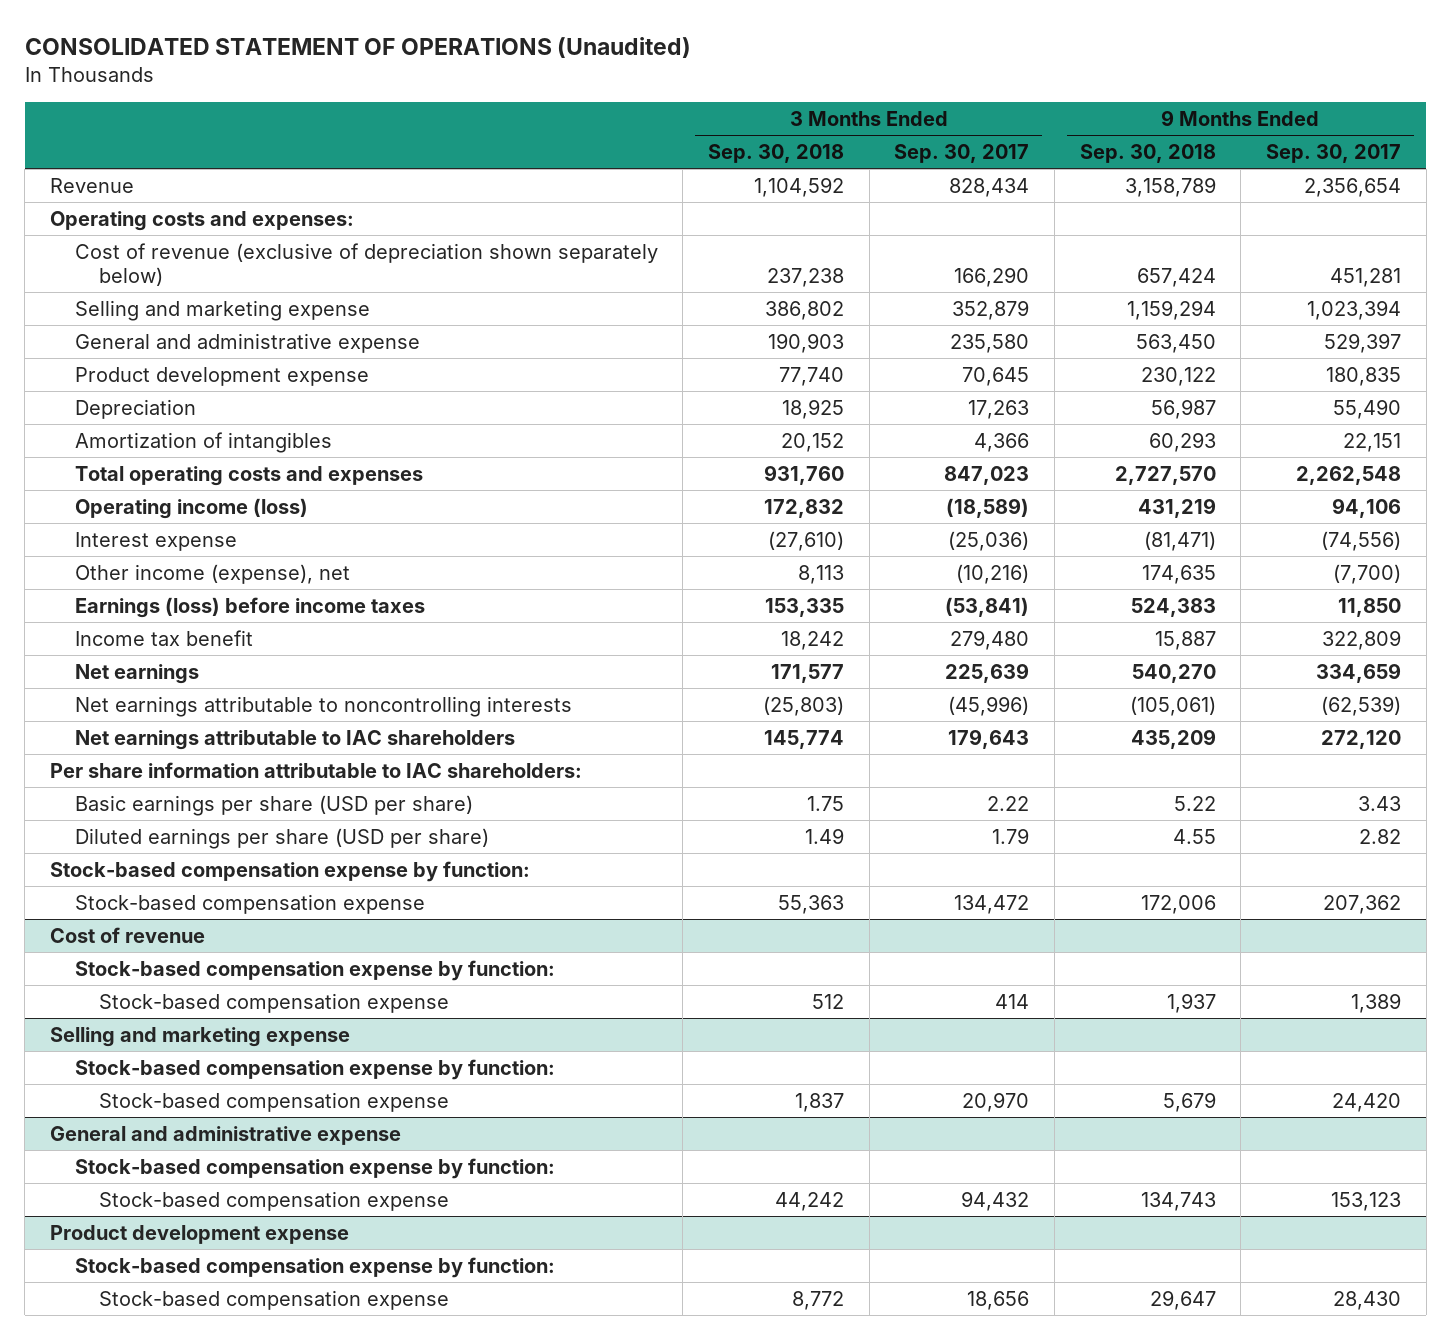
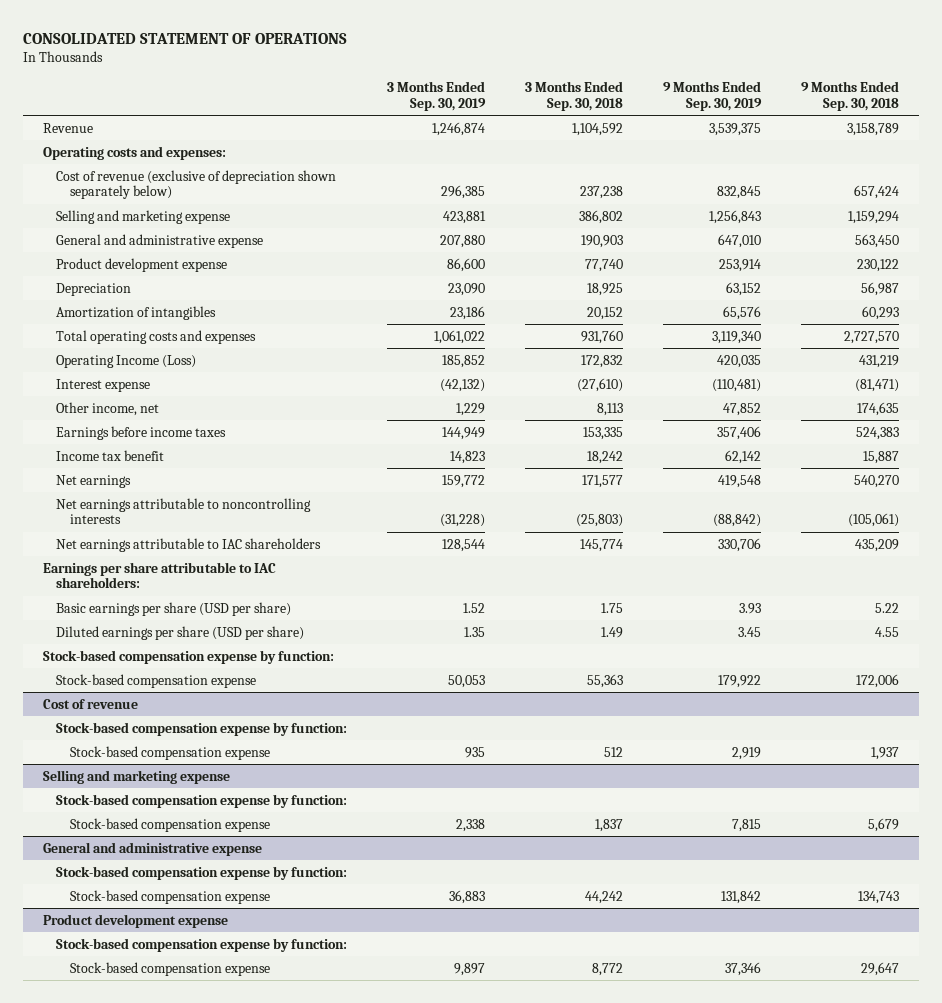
[24,37,691,59] CONSOLIDATED STATEMENT OF OPERATIONS (Unaudited) -> [22,32,347,44] CONSOLIDATED STATEMENT OF OPERATIONS
[894,144,1030,164] Sep. 30, 2017 -> none
[1266,144,1402,164] Sep. 30, 2017 -> none
none -> [387,81,487,112] 3 Months Ended Sep. 30, 2019
none -> [663,81,763,112] 9 Months Ended Sep. 30, 2019
[74,497,308,519] Operating income (loss) -> [56,354,197,368] Operating Income (Loss)
[74,563,350,584] Other income (expense), net -> [56,401,160,416] Other income, net
[74,596,425,618] Earnings (loss) before income taxes -> [56,425,227,440] Earnings before income taxes
[49,761,582,778] Per share information attributable to IAC shareholders: -> [42,561,276,589] Earnings per share attributable to IAC shareholders:

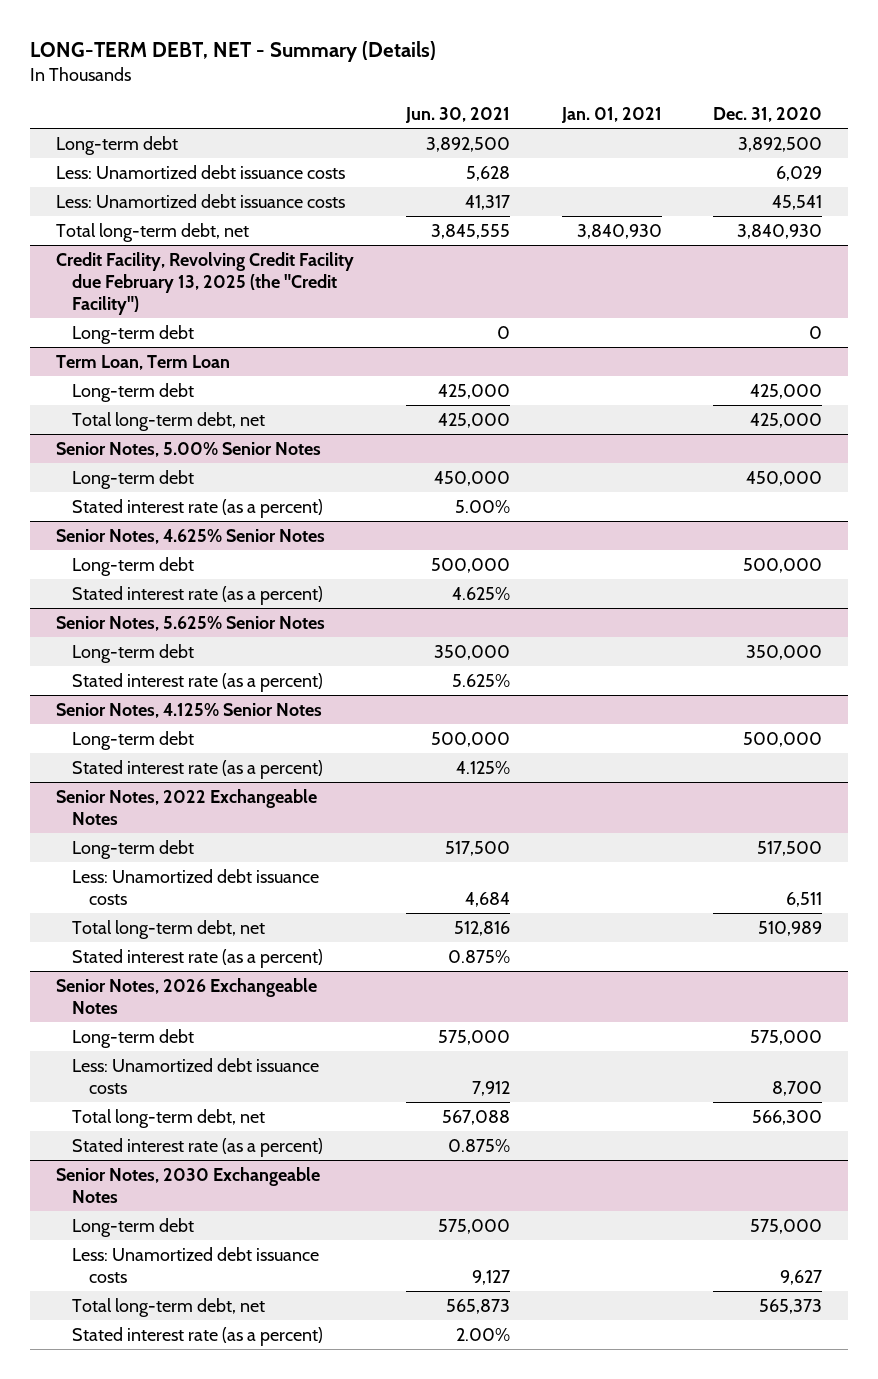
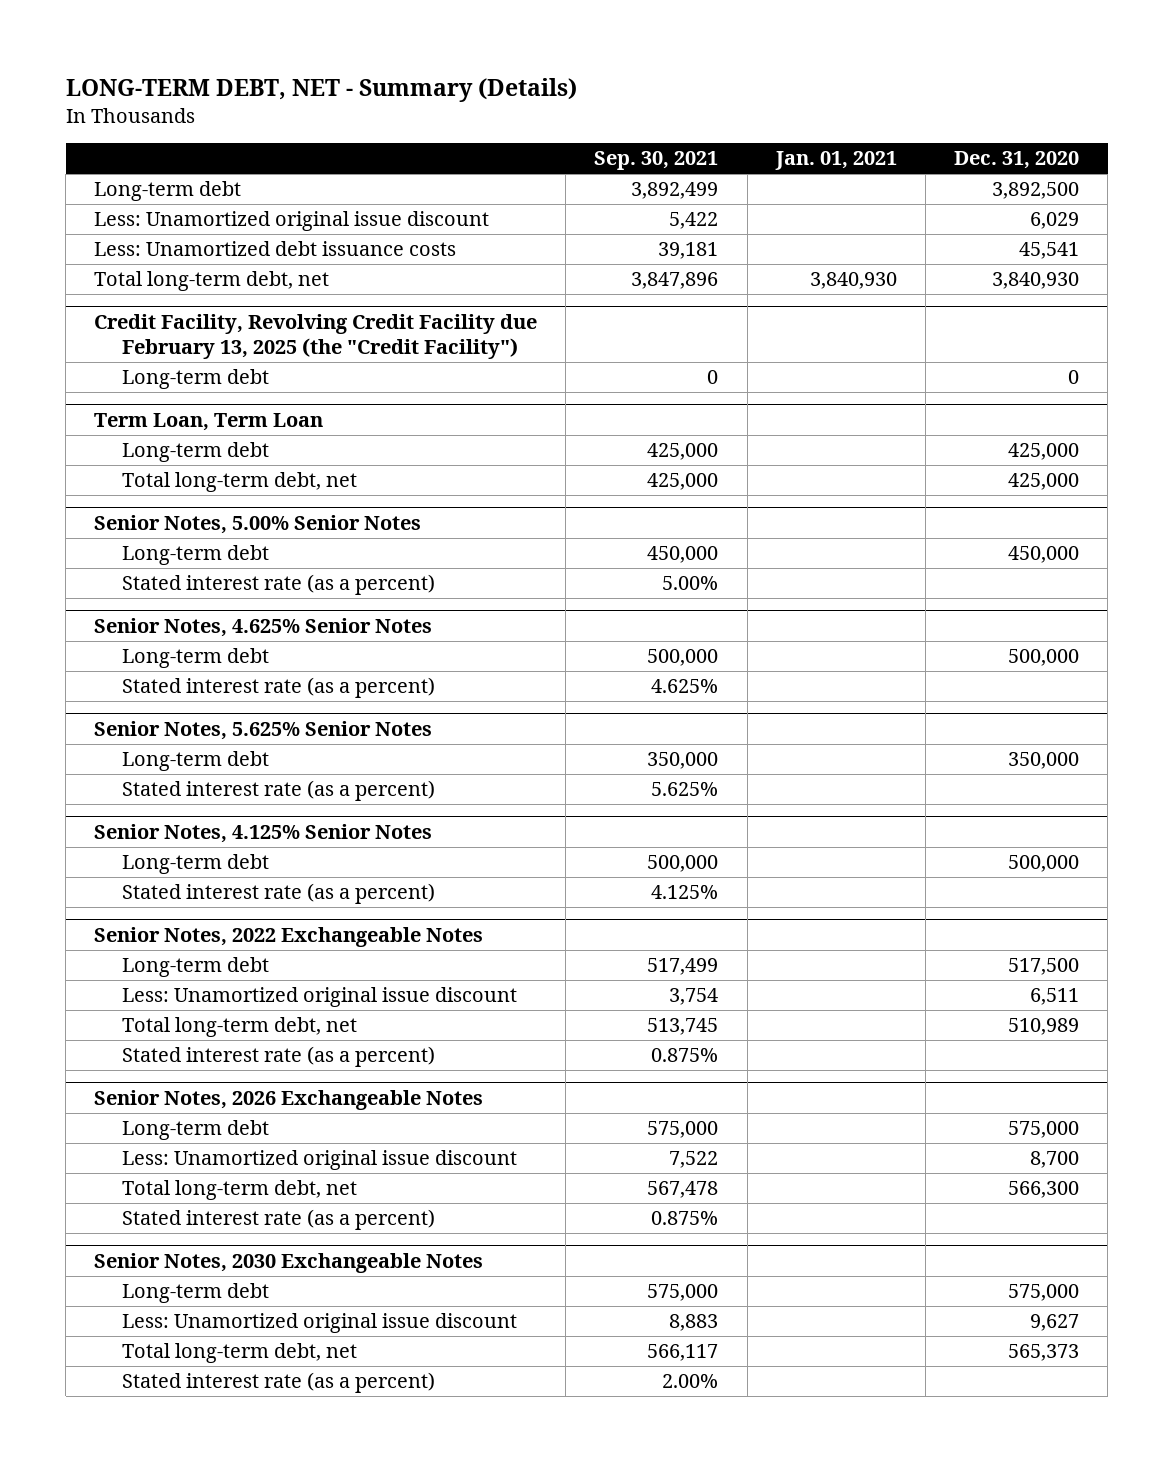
[404,106,510,123] Jun. 30, 2021 -> none
none -> [594,151,719,171] Sep. 30, 2021
[55,164,345,179] Less: Unamortized debt issuance costs -> [94,211,490,232] Less: Unamortized original issue discount
[72,868,320,905] Less: Unamortized debt issuance costs -> [121,987,517,1008] Less: Unamortized original issue discount
[72,1057,320,1094] Less: Unamortized debt issuance costs -> [121,1150,517,1171] Less: Unamortized original issue discount
[72,1246,320,1283] Less: Unamortized debt issuance costs -> [121,1313,517,1334] Less: Unamortized original issue discount

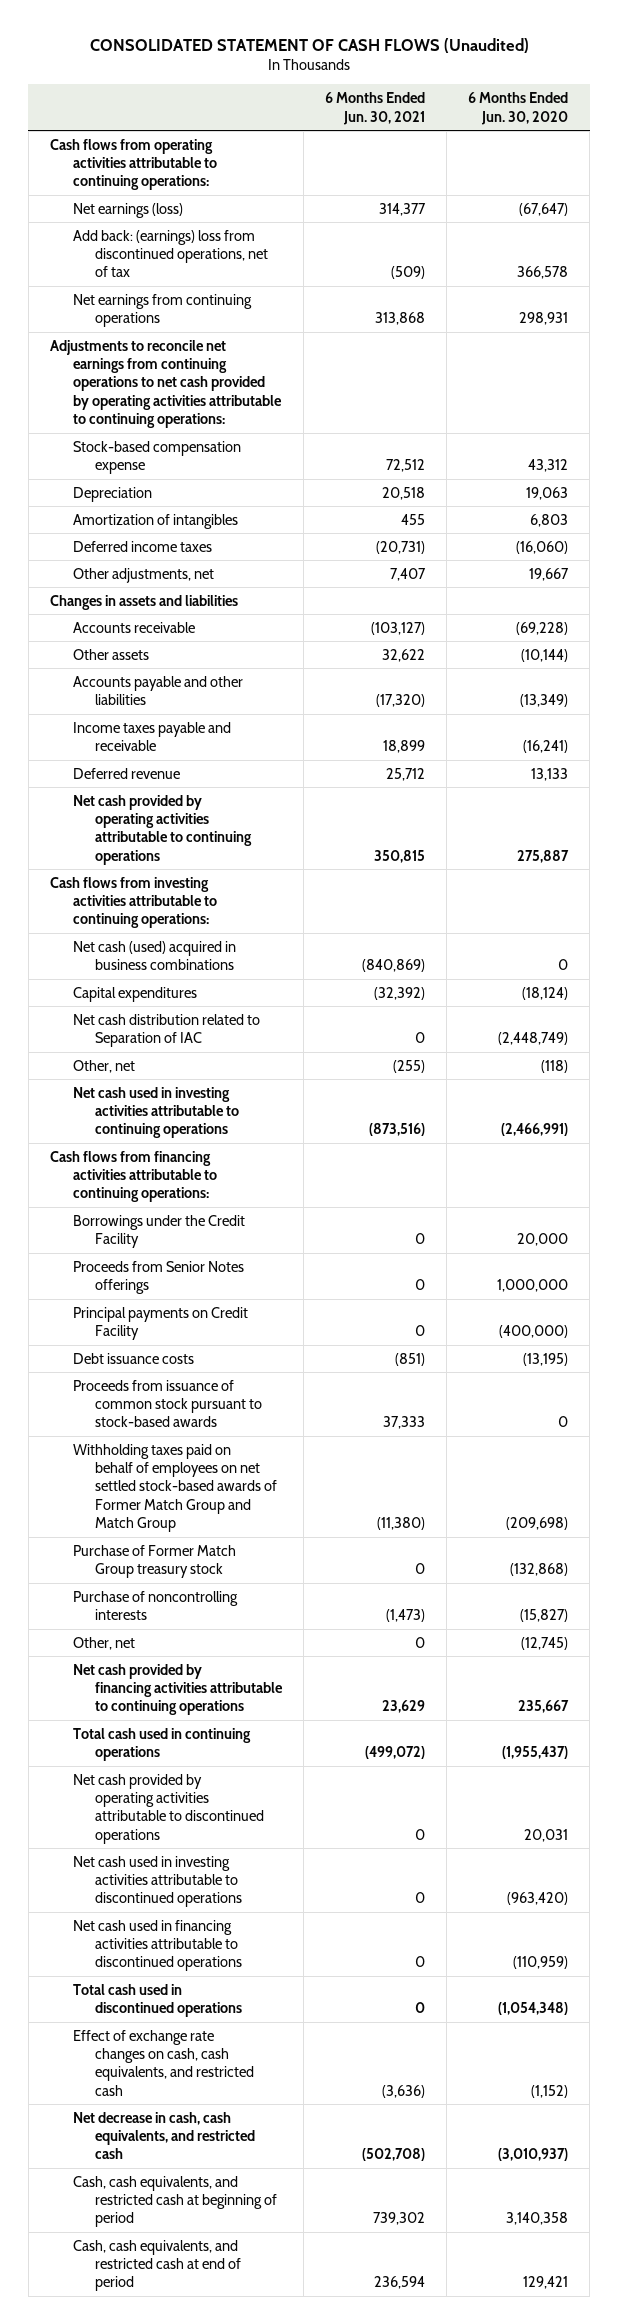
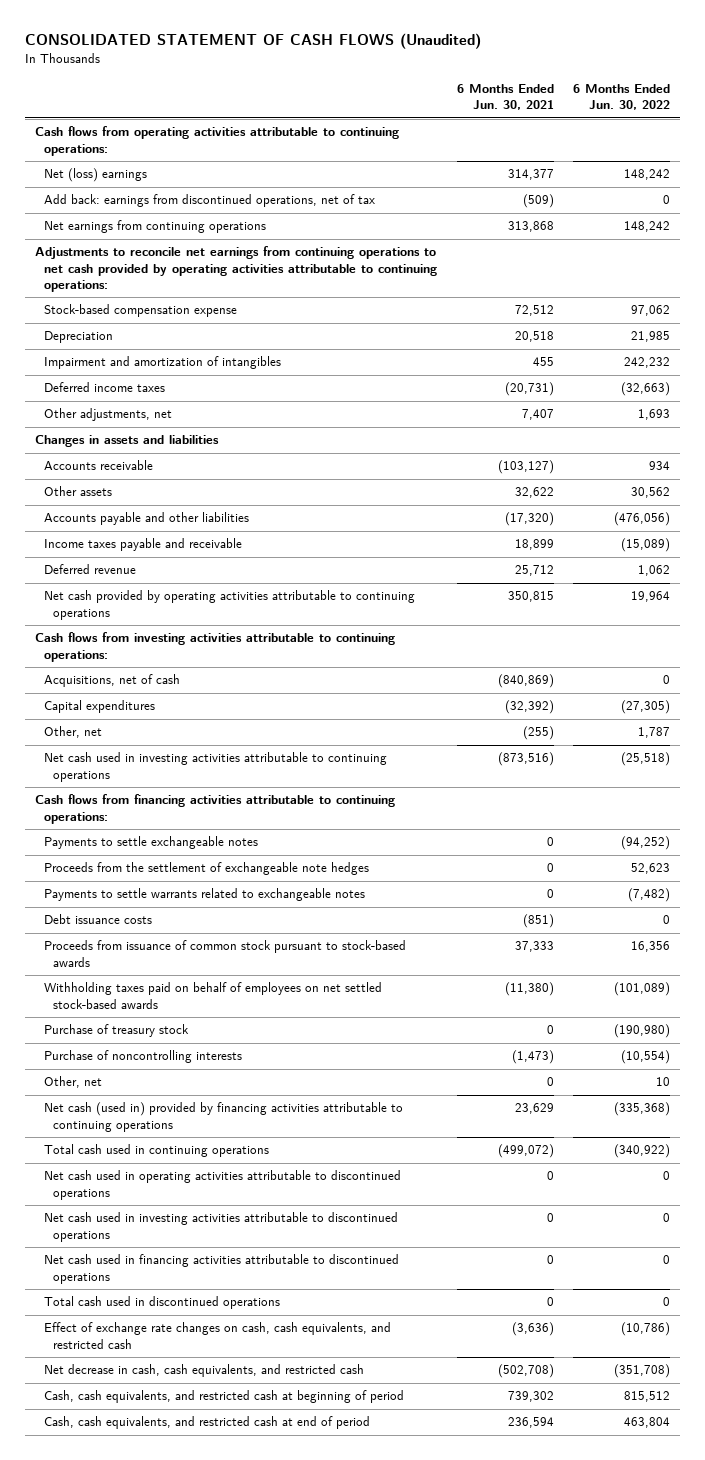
[468,92,569,125] 6 Months Ended Jun. 30, 2020 -> none
none -> [572,84,670,111] 6 Months Ended Jun. 30, 2022
[72,202,183,218] Net earnings (loss) -> [44,168,148,183] Net (loss) earnings
[72,229,269,278] Add back: (earnings) loss from discontinued operations, net of tax -> [44,194,376,208] Add back: earnings from discontinued operations, net of tax
[72,513,238,529] Amortization of intangibles -> [44,356,282,370] Impairment and amortization of intangibles
[72,940,236,971] Net cash (used) acquired in business combinations -> [44,674,181,688] Acquisitions, net of cash
[72,1013,260,1048] Net cash distribution related to Separation of IAC -> none
[72,1214,245,1249] Borrowings under the Credit Facility -> none
[72,1260,244,1295] Proceeds from Senior Notes offerings -> none
[72,1306,248,1341] Principal payments on Credit Facility -> none
none -> [44,836,259,850] Payments to settle exchangeable notes
none -> [44,862,370,876] Proceeds from the settlement of exchangeable note hedges
none -> [44,888,366,902] Payments to settle warrants related to exchangeable notes
[72,1443,278,1533] Withholding taxes paid on behalf of employees on net settled stock-based awards of Former Match Group and Match Group -> [44,982,383,1009] Withholding taxes paid on behalf of employees on net settled stock-based awards
[72,1544,236,1579] Purchase of Former Match Group treasury stock -> [44,1024,190,1038] Purchase of treasury stock
[72,1663,284,1716] Net cash provided by financing activities attributable to continuing operations -> [44,1102,404,1132] Net cash (used in) provided by financing activities attributable to continuing operations
[72,1773,265,1844] Net cash provided by operating activities attributable to discontinued operations -> [44,1170,402,1200] Net cash used in operating activities attributable to discontinued operations

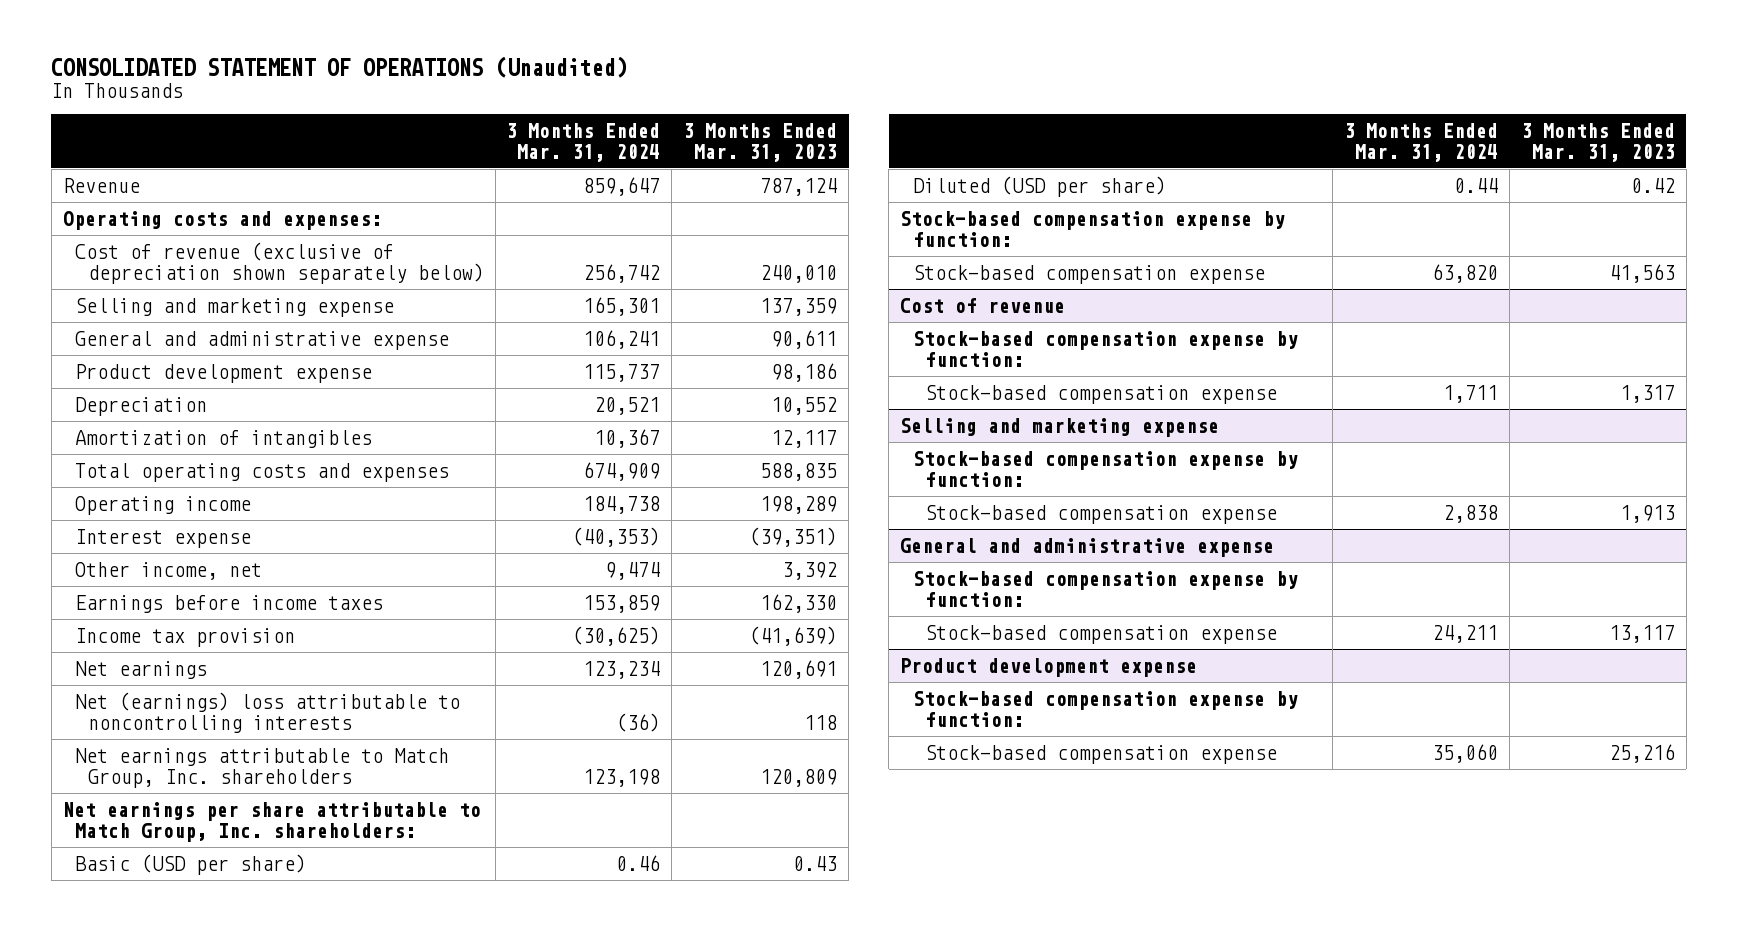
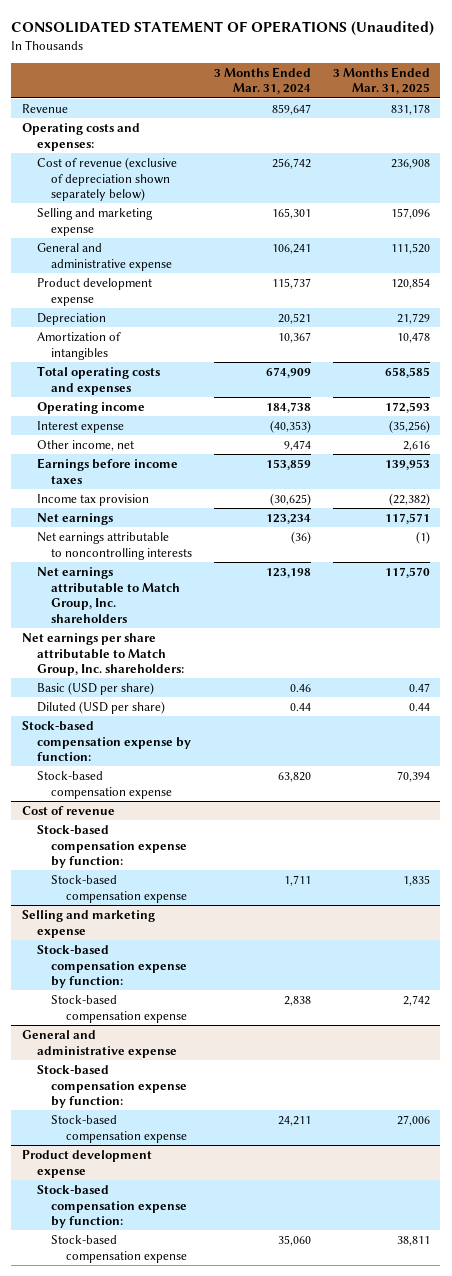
[683,122,838,162] 3 Months Ended Mar. 31, 2023 -> none
none -> [332,66,430,95] 3 Months Ended Mar. 31, 2025
[75,691,461,733] Net (earnings) loss attributable to noncontrolling interests -> [36,531,193,560] Net earnings attributable to noncontrolling interests

